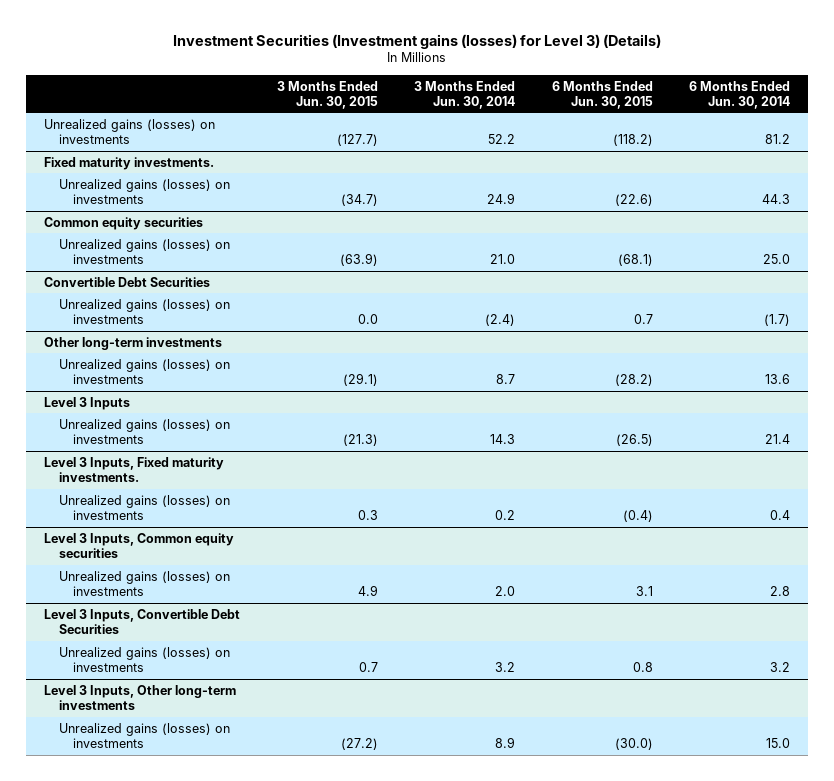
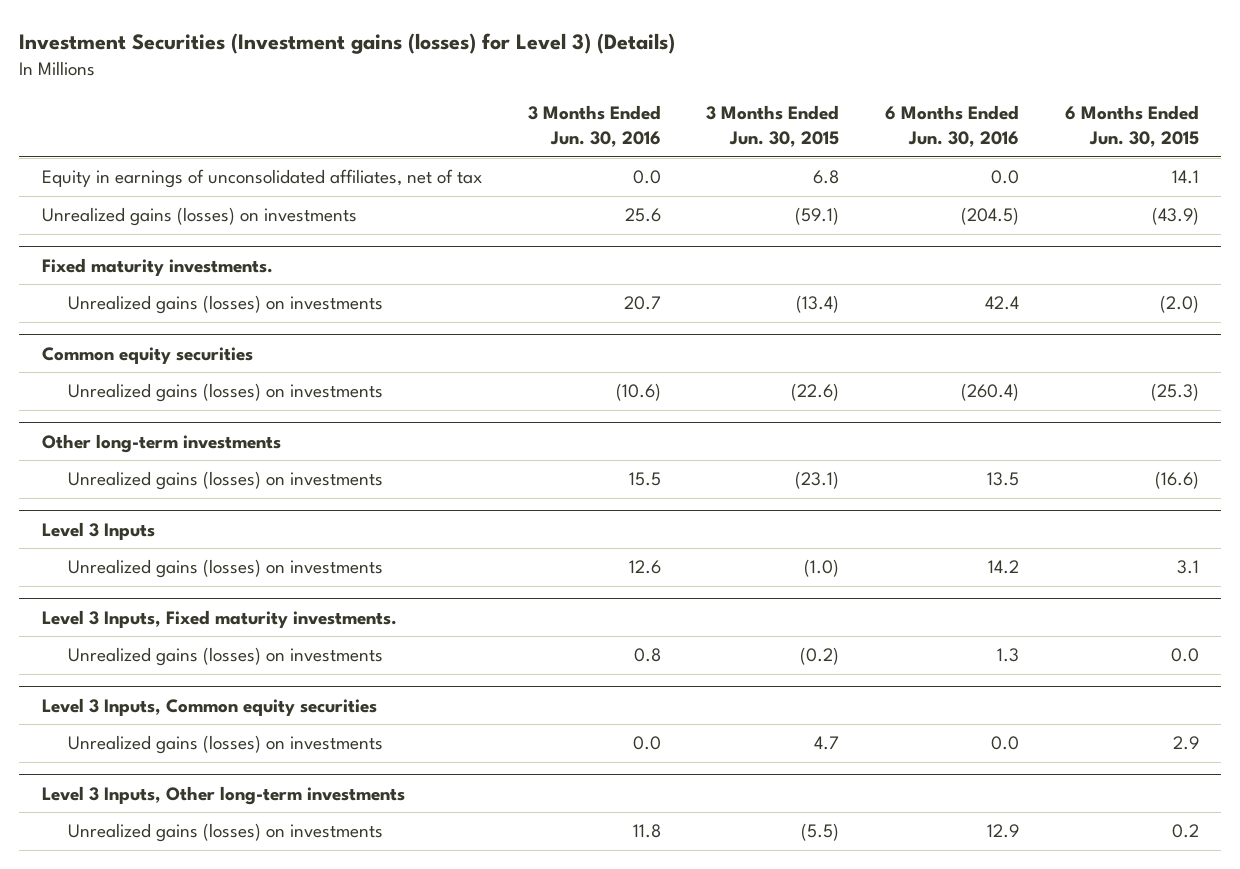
[414,80,516,109] 3 Months Ended Jun. 30, 2014 -> none
[689,80,791,109] 6 Months Ended Jun. 30, 2014 -> none
none -> [527,105,661,147] 3 Months Ended Jun. 30, 2016
none -> [884,105,1019,147] 6 Months Ended Jun. 30, 2016
none -> [41,169,482,189] Equity in earnings of unconsolidated affiliates, net of tax
[336,133,378,146] (127.7) -> [795,207,840,226] (59.1)
[612,133,653,146] (118.2) -> [1151,207,1199,226] (43.9)
[340,193,378,206] (34.7) -> [796,295,840,314] (13.4)
[614,193,653,206] (22.6) -> [1159,295,1199,314] (2.0)
[44,276,211,287] Convertible Debt Securities -> none
[58,298,230,324] Unrealized gains (losses) on investments -> none
[339,252,378,266] (63.9) -> [791,383,840,402] (22.6)
[617,253,653,266] (68.1) -> [1150,383,1199,402] (25.3)
[342,372,378,386] (29.1) -> [795,471,840,490] (23.1)
[614,373,653,386] (28.2) -> [1154,471,1199,490] (16.6)
[342,433,378,446] (21.3) -> [804,559,840,578] (1.0)
[615,433,653,446] (26.5) -> [1176,560,1199,575] 3.1
[357,509,378,520] 0.3 -> [800,647,840,666] (0.2)
[622,509,653,522] (0.4) -> [1170,648,1199,663] 0.0
[44,608,241,634] Level 3 Inputs, Convertible Debt Securities -> none
[58,646,230,672] Unrealized gains (losses) on investments -> none
[357,584,378,596] 4.9 -> [814,736,840,751] 4.7
[635,585,653,596] 3.1 -> [1172,736,1199,751] 2.9
[340,737,378,750] (27.2) -> [801,823,840,842] (5.5)
[614,737,653,750] (30.0) -> [1171,824,1199,839] 0.2

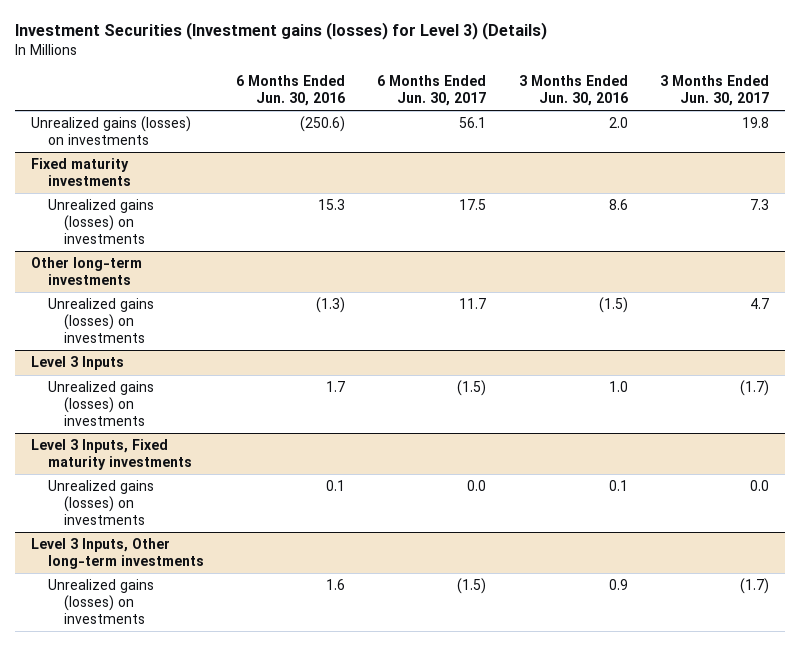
[706,105,840,147] 3 Months Ended Jun. 30, 2015 -> none
[1064,105,1199,147] 6 Months Ended Jun. 30, 2015 -> none
none -> [377,74,487,106] 6 Months Ended Jun. 30, 2017
none -> [660,74,770,106] 3 Months Ended Jun. 30, 2017
[41,169,482,189] Equity in earnings of unconsolidated affiliates, net of tax -> none
[41,346,253,364] Common equity securities -> none
[67,383,383,403] Unrealized gains (losses) on investments -> none
[624,208,661,223] 25.6 -> [608,117,628,129] 2.0
[960,207,1019,226] (204.5) -> [300,116,346,133] (250.6)
[41,257,273,276] Fixed maturity investments. -> [31,158,131,186] Fixed maturity investments
[623,296,661,311] 20.7 -> [608,199,628,211] 8.6
[984,296,1019,311] 42.4 -> [318,199,346,211] 15.3
[628,472,661,487] 15.5 -> [598,297,628,314] (1.5)
[986,472,1019,487] 13.5 -> [316,297,346,314] (1.3)
[41,697,377,716] Level 3 Inputs, Common equity securities -> none
[67,735,383,755] Unrealized gains (losses) on investments -> none
[628,560,661,575] 12.6 -> [608,381,628,393] 1.0
[987,560,1019,575] 14.2 -> [326,381,346,393] 1.7
[41,609,397,628] Level 3 Inputs, Fixed maturity investments. -> [31,439,192,470] Level 3 Inputs, Fixed maturity investments
[633,648,661,663] 0.8 -> [608,480,628,492] 0.1
[996,648,1019,663] 1.3 -> [326,480,346,492] 0.1
[632,824,661,839] 11.8 -> [608,579,628,591] 0.9
[986,824,1019,839] 12.9 -> [326,579,346,591] 1.6

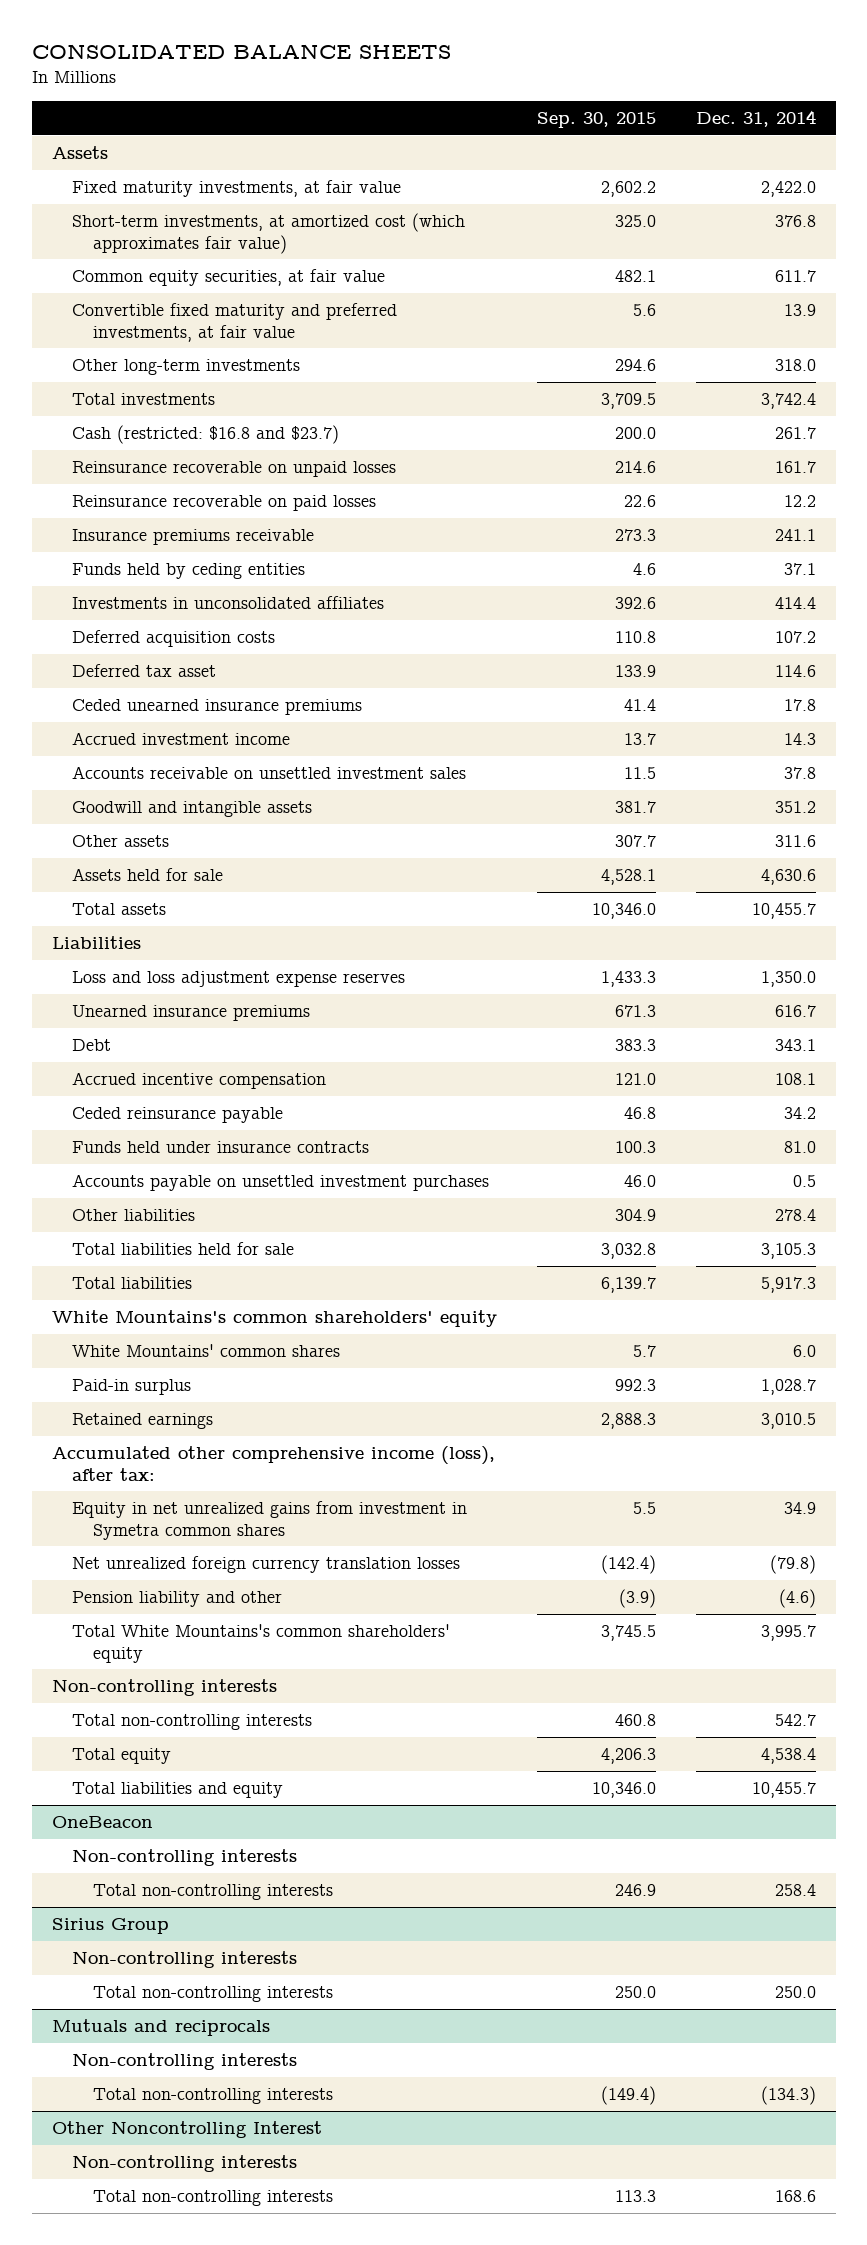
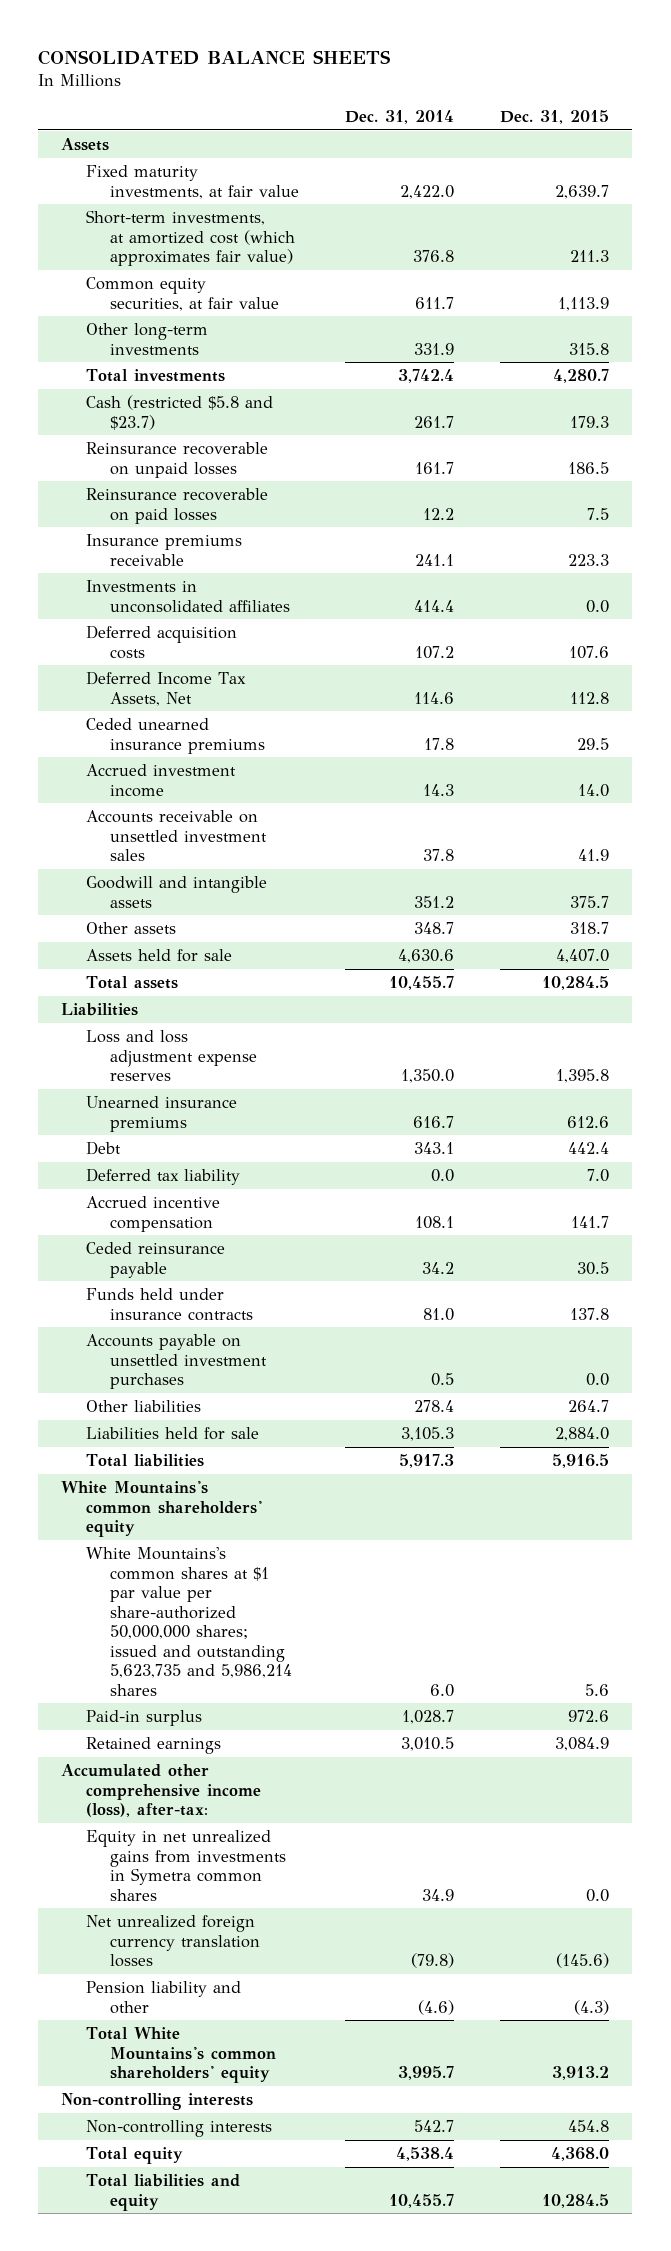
[536,111,656,128] Sep. 30, 2015 -> none
none -> [500,110,610,125] Dec. 31, 2015
[72,302,398,342] Convertible fixed maturity and preferred investments, at fair value -> none
[774,358,816,371] 318.0 -> [414,342,455,355] 331.9
[72,424,340,444] Cash (restricted: $16.8 and $23.7) -> [85,395,273,430] Cash (restricted $5.8 and $23.7)
[72,562,306,579] Funds held by ceding entities -> none
[72,663,217,677] Deferred tax asset -> [85,671,246,706] Deferred Income Tax Assets, Net
[774,834,816,847] 311.6 -> [414,922,455,935] 348.7
none -> [85,1168,240,1186] Deferred tax liability
[72,1241,295,1255] Total liabilities held for sale -> [85,1427,259,1441] Liabilities held for sale
[72,1343,341,1357] White Mountains' common shares -> [85,1547,293,1696] White Mountains's common shares at $1 par value per share-authorized 50,000,000 shares; issued and outstanding 5,623,735 and 5,986,214 shares
[51,1445,495,1481] Accumulated other comprehensive income (loss), after tax: -> [61,1764,261,1818] Accumulated other comprehensive income (loss), after-tax:
[72,1500,468,1540] Equity in net unrealized gains from investment in Symetra common shares -> [85,1830,287,1901] Equity in net unrealized gains from investments in Symetra common shares
[72,1713,313,1730] Total non-controlling interests -> [85,2120,272,2138] Non-controlling interests
[51,1815,153,1828] OneBeacon -> none
[72,1848,298,1866] Non-controlling interests -> none
[92,1883,333,1900] Total non-controlling interests -> none
[51,1917,169,1934] Sirius Group -> none
[72,1950,298,1968] Non-controlling interests -> none
[92,1985,333,2002] Total non-controlling interests -> none
[51,2018,270,2036] Mutuals and reciprocals -> none
[72,2052,298,2070] Non-controlling interests -> none
[92,2087,333,2104] Total non-controlling interests -> none
[51,2120,322,2138] Other Noncontrolling Interest -> none
[72,2154,298,2172] Non-controlling interests -> none
[92,2189,333,2206] Total non-controlling interests -> none

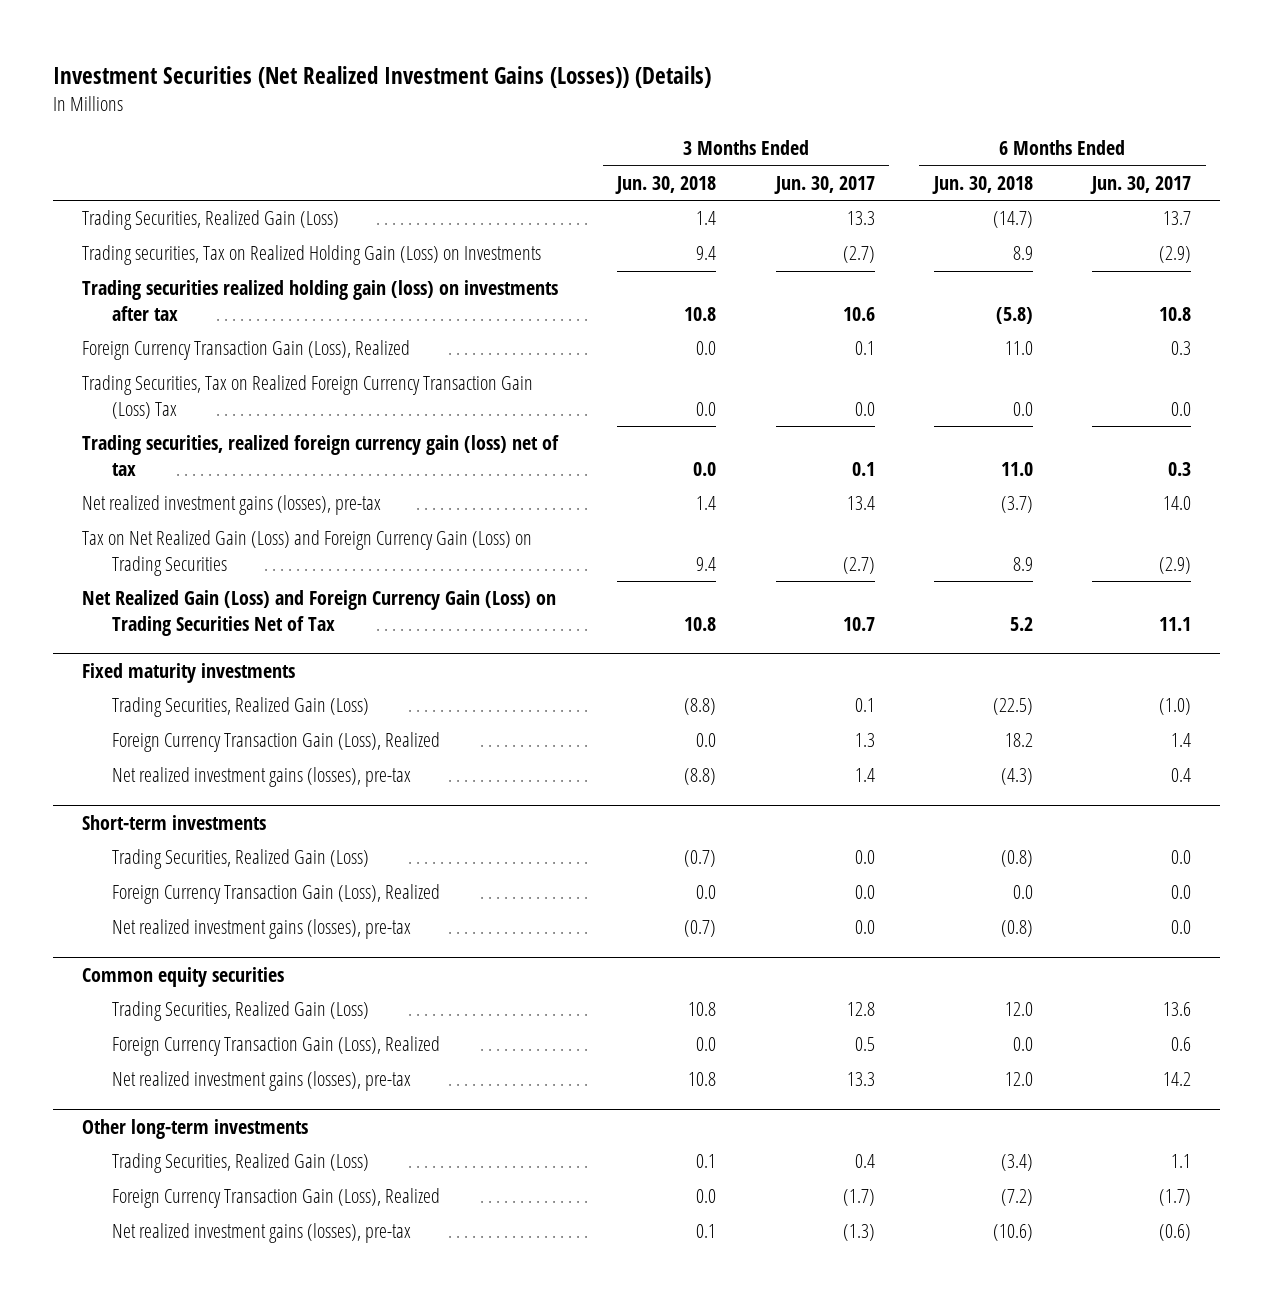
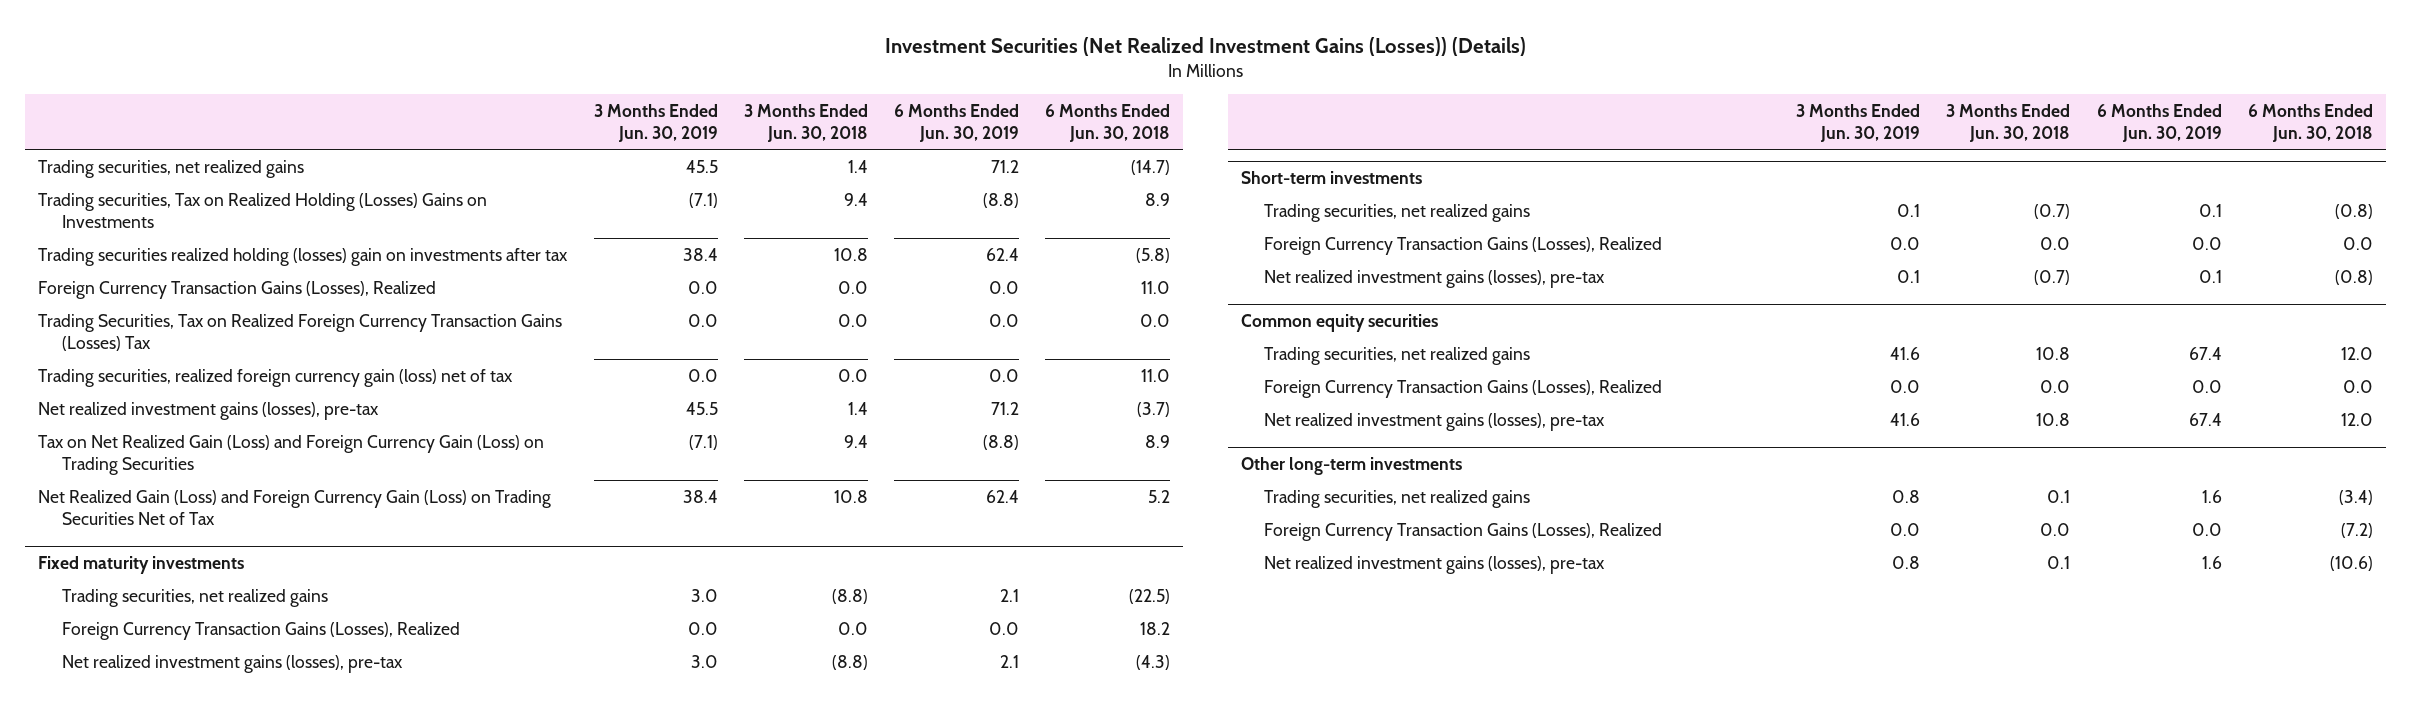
[773,176,875,195] Jun. 30, 2017 -> none
[1089,176,1191,195] Jun. 30, 2017 -> none
none -> [593,103,718,143] 3 Months Ended Jun. 30, 2019
none -> [894,103,1020,143] 6 Months Ended Jun. 30, 2019
[82,210,340,231] Trading Securities, Realized Gain (Loss) -> [38,159,305,178] Trading securities, net realized gains
[82,245,542,266] Trading securities, Tax on Realized Holding Gain (Loss) on Investments -> [38,192,488,228] Trading securities, Tax on Realized Holding (Losses) Gains on Investments
[82,280,559,321] Trading securities realized holding gain (loss) on investments after tax -> [38,247,569,266] Trading securities realized holding (losses) gain on investments after tax
[82,340,411,361] Foreign Currency Transaction Gain (Loss), Realized -> [38,280,437,299] Foreign Currency Transaction Gains (Losses), Realized
[82,375,534,419] Trading Securities, Tax on Realized Foreign Currency Transaction Gain (Loss) Tax -> [38,313,563,351] Trading Securities, Tax on Realized Foreign Currency Transaction Gains (Losses) Tax
[112,697,370,718] Trading Securities, Realized Gain (Loss) -> [62,588,329,607] Trading securities, net realized gains
[112,732,441,753] Foreign Currency Transaction Gain (Loss), Realized -> [62,621,461,640] Foreign Currency Transaction Gains (Losses), Realized
[112,849,370,870] Trading Securities, Realized Gain (Loss) -> [1264,203,1531,222] Trading securities, net realized gains
[112,884,441,905] Foreign Currency Transaction Gain (Loss), Realized -> [1264,236,1663,255] Foreign Currency Transaction Gains (Losses), Realized
[112,1001,370,1022] Trading Securities, Realized Gain (Loss) -> [1264,346,1531,365] Trading securities, net realized gains
[112,1036,441,1057] Foreign Currency Transaction Gain (Loss), Realized -> [1264,379,1663,398] Foreign Currency Transaction Gains (Losses), Realized
[112,1153,370,1174] Trading Securities, Realized Gain (Loss) -> [1264,489,1531,508] Trading securities, net realized gains
[112,1188,441,1209] Foreign Currency Transaction Gain (Loss), Realized -> [1264,522,1663,541] Foreign Currency Transaction Gains (Losses), Realized

